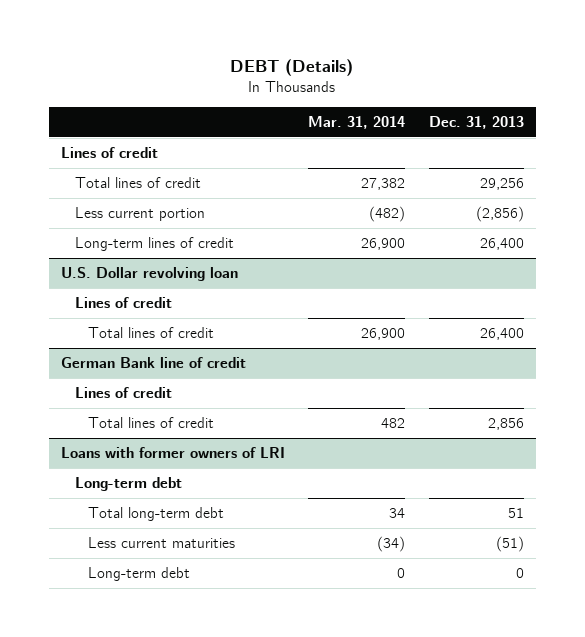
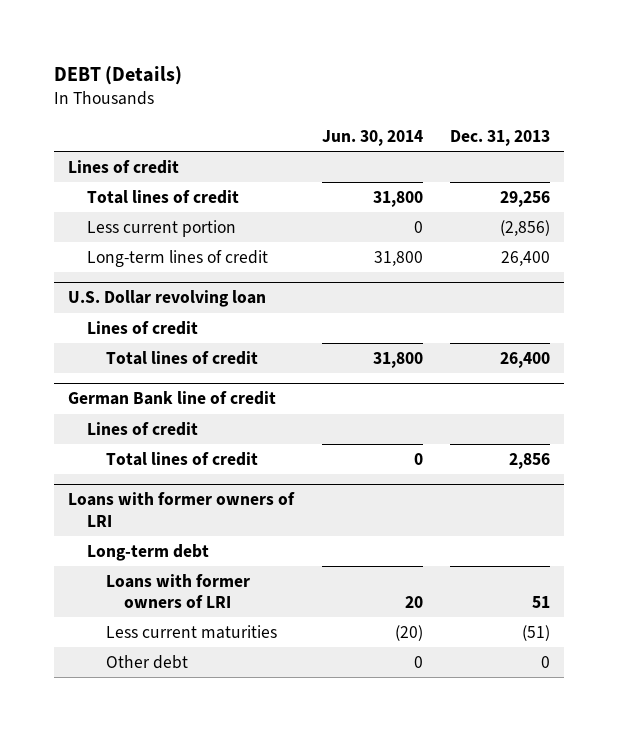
[308,115,406,129] Mar. 31, 2014 -> none
none -> [321,130,423,147] Jun. 30, 2014
[88,507,225,522] Total long-term debt -> [105,573,250,609] Loans with former owners of LRI
[88,567,191,582] Long-term debt -> [105,654,188,669] Other debt

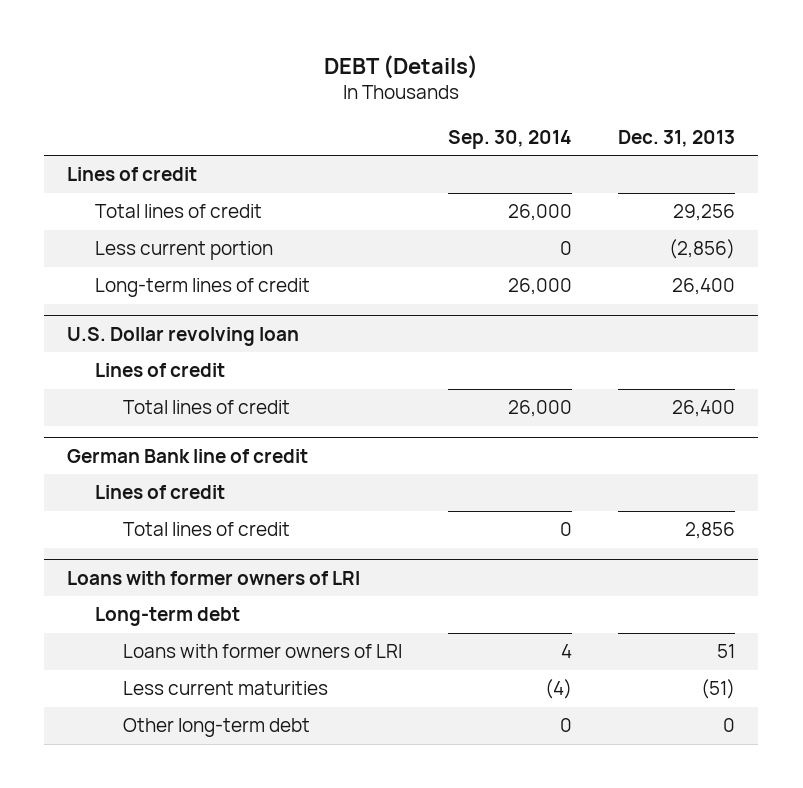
[321,130,423,147] Jun. 30, 2014 -> none
none -> [448,129,573,149] Sep. 30, 2014
[105,654,188,669] Other debt -> [122,718,310,738] Other long-term debt

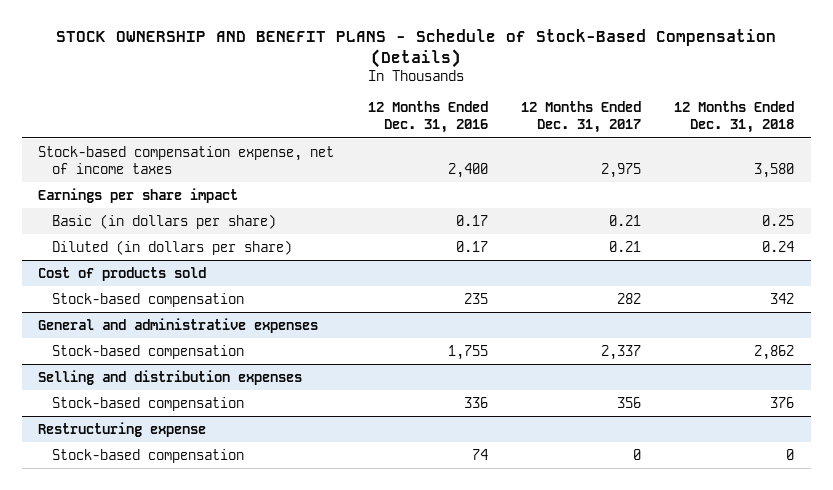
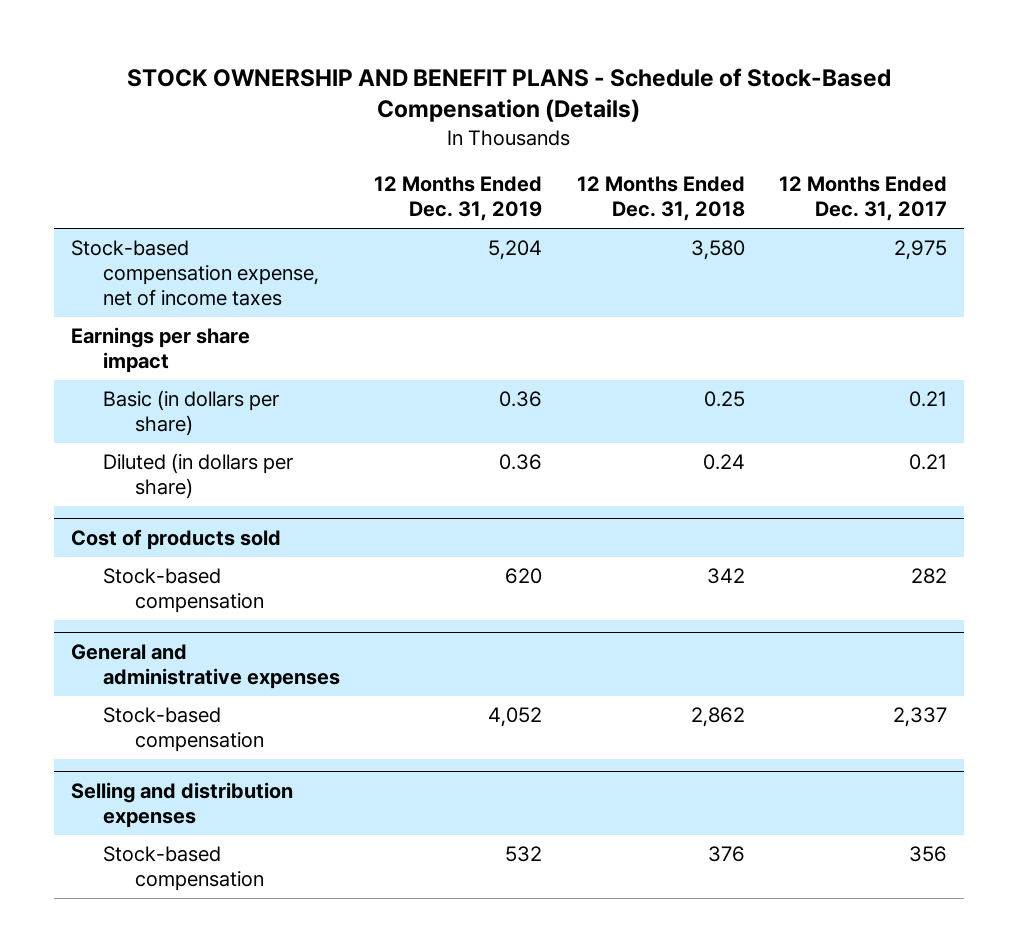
[367,101,488,134] 12 Months Ended Dec. 31, 2016 -> none
none -> [374,176,543,222] 12 Months Ended Dec. 31, 2019
[38,421,207,437] Restructuring expense -> none
[51,448,244,463] Stock-based compensation -> none

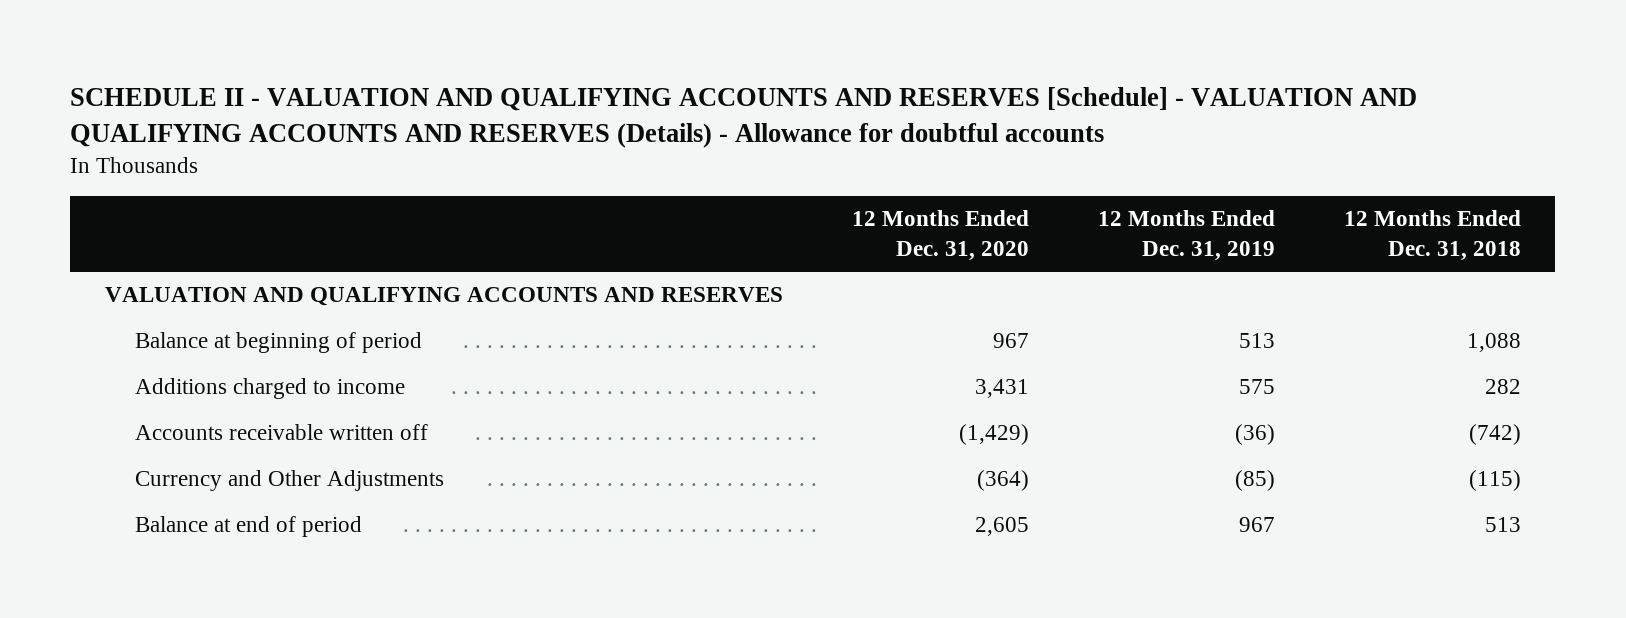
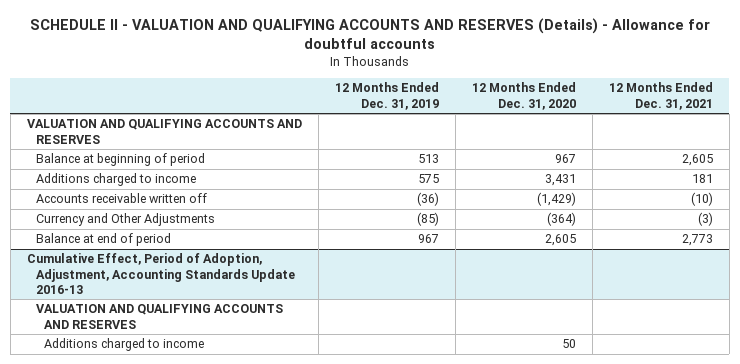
[70,86,1418,148] SCHEDULE II - VALUATION AND QUALIFYING ACCOUNTS AND RESERVES [Schedule] - VALUATION AND QUALIFYING ACCOUNTS AND RESERVES (Details) - Allowance for doubtful accounts -> [29,17,710,49] SCHEDULE II - VALUATION AND QUALIFYING ACCOUNTS AND RESERVES (Details) - Allowance for doubtful accounts
[1343,210,1521,261] 12 Months Ended Dec. 31, 2018 -> none
none -> [608,82,713,110] 12 Months Ended Dec. 31, 2021
none -> [26,253,295,295] Cumulative Effect, Period of Adoption, Adjustment, Accounting Standards Update 2016-13
none -> [35,304,283,329] VALUATION AND QUALIFYING ACCOUNTS AND RESERVES
none -> [44,338,205,352] Additions charged to income

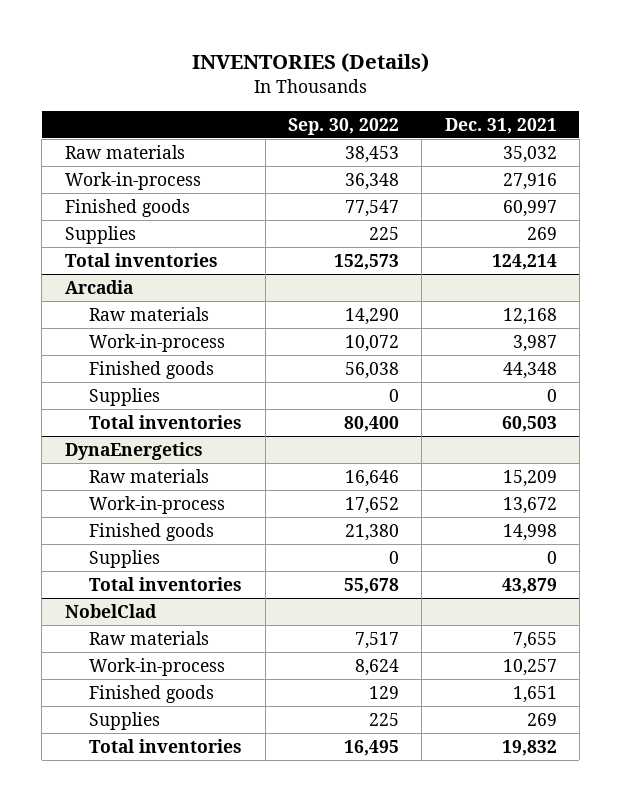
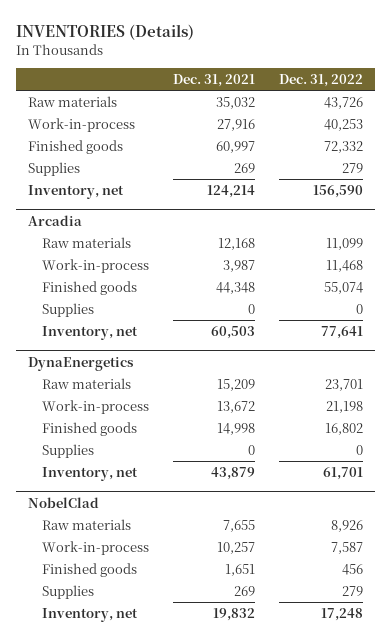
[288,117,400,135] Sep. 30, 2022 -> none
none -> [278,73,363,87] Dec. 31, 2022
[64,252,218,267] Total inventories -> [28,184,125,199] Inventory, net
[89,414,243,429] Total inventories -> [41,325,138,340] Inventory, net
[89,576,243,591] Total inventories -> [41,466,138,481] Inventory, net
[89,738,243,753] Total inventories -> [41,607,138,622] Inventory, net

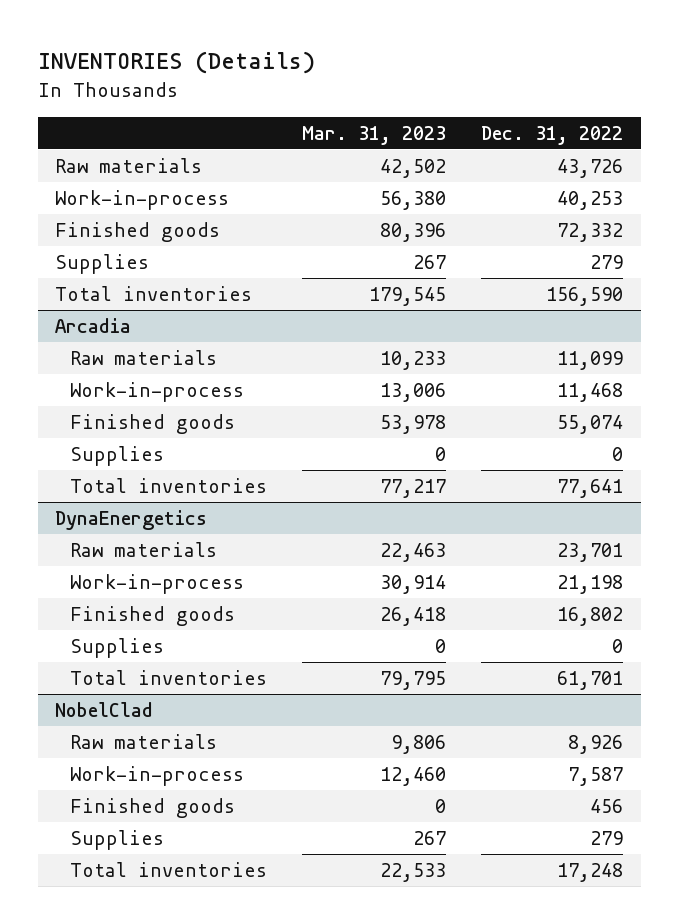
[172,73,255,87] Dec. 31, 2021 -> none
none -> [302,125,447,145] Mar. 31, 2023
[28,184,125,199] Inventory, net -> [55,285,253,301] Total inventories
[41,325,138,340] Inventory, net -> [70,477,268,493] Total inventories
[41,466,138,481] Inventory, net -> [70,669,268,685] Total inventories
[41,607,138,622] Inventory, net -> [70,861,268,877] Total inventories

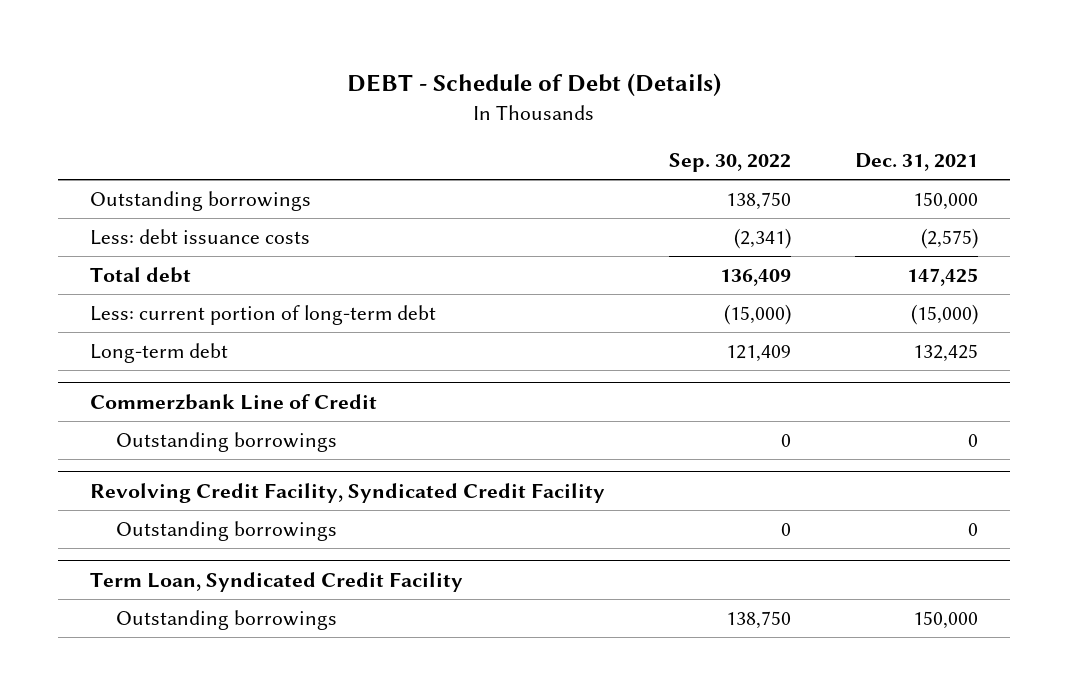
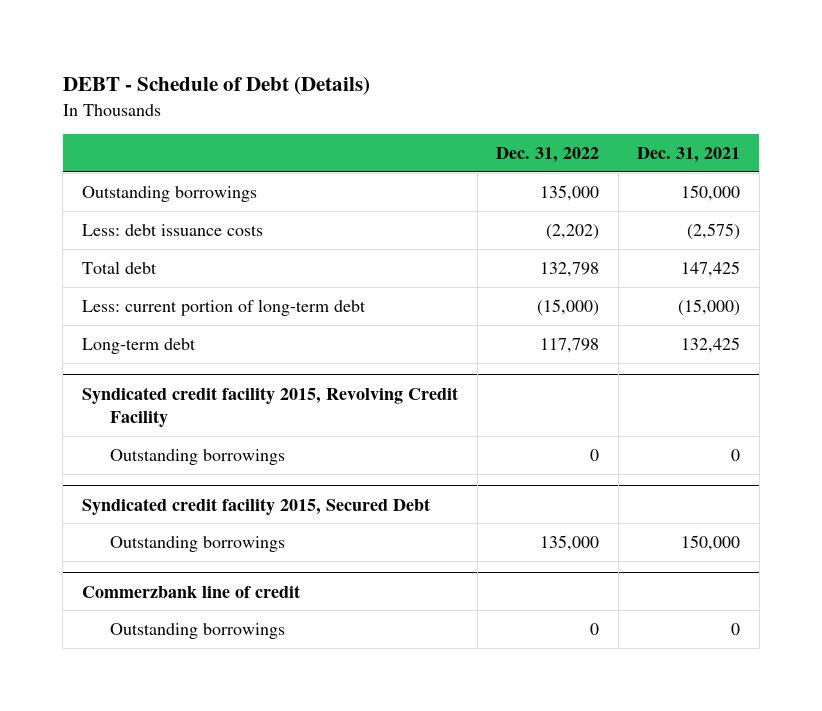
[668,153,791,173] Sep. 30, 2022 -> none
none -> [496,146,600,163] Dec. 31, 2022
[89,393,377,410] Commerzbank Line of Credit -> none
[116,431,338,452] Outstanding borrowings -> none
[89,482,605,503] Revolving Credit Facility, Syndicated Credit Facility -> [81,386,458,427] Syndicated credit facility 2015, Revolving Credit Facility
[89,571,463,592] Term Loan, Syndicated Credit Facility -> none
none -> [81,497,430,515] Syndicated credit facility 2015, Secured Debt
none -> [81,584,300,598] Commerzbank line of credit
none -> [109,622,285,639] Outstanding borrowings

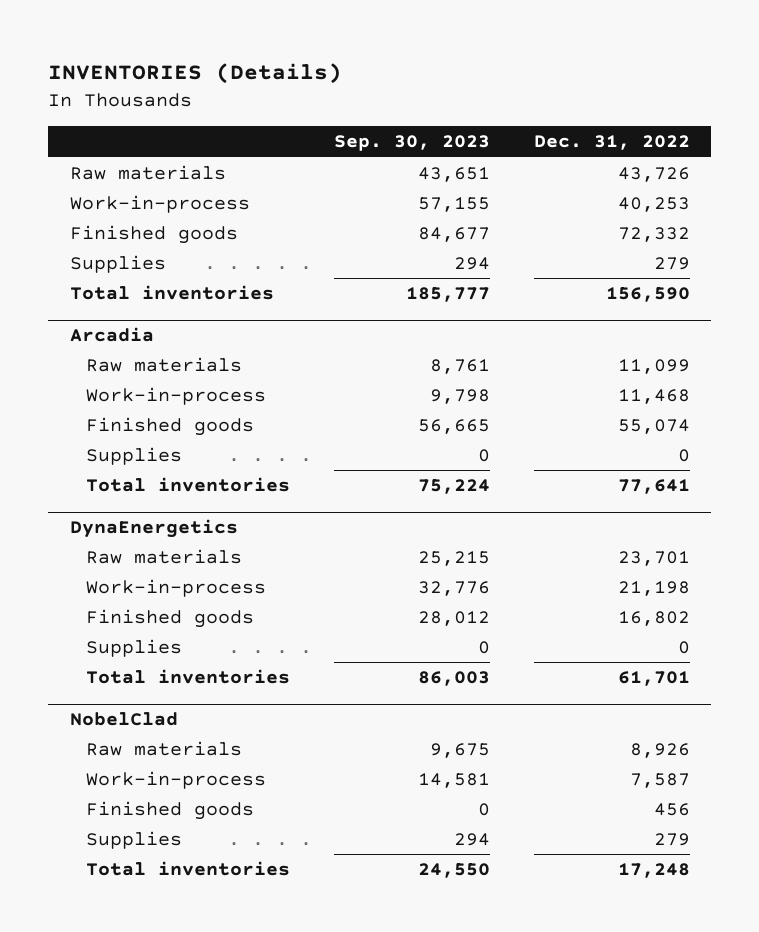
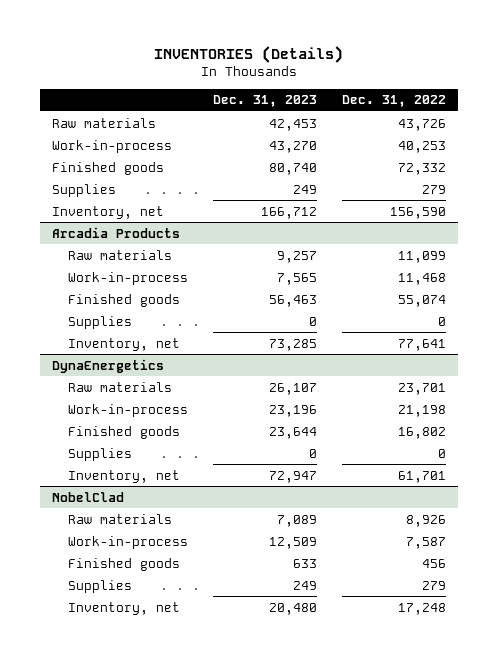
[334,135,491,152] Sep. 30, 2023 -> none
none -> [212,95,317,108] Dec. 31, 2023
[69,285,274,301] Total inventories -> [52,205,165,219] Inventory, net
[69,327,154,343] Arcadia -> [52,226,181,238] Arcadia Products
[86,477,291,493] Total inventories -> [67,337,180,351] Inventory, net
[86,669,291,685] Total inventories -> [67,469,180,483] Inventory, net
[86,861,291,877] Total inventories -> [67,601,180,615] Inventory, net

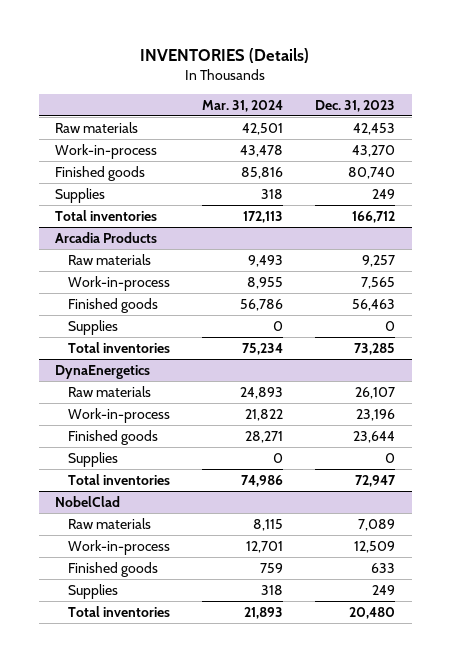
[341,95,446,108] Dec. 31, 2022 -> none
none -> [201,99,283,112] Mar. 31, 2024
[52,205,165,219] Inventory, net -> [54,209,157,221] Total inventories
[67,337,180,351] Inventory, net -> [67,341,170,353] Total inventories
[67,469,180,483] Inventory, net -> [67,473,170,485] Total inventories
[67,601,180,615] Inventory, net -> [67,605,170,617] Total inventories

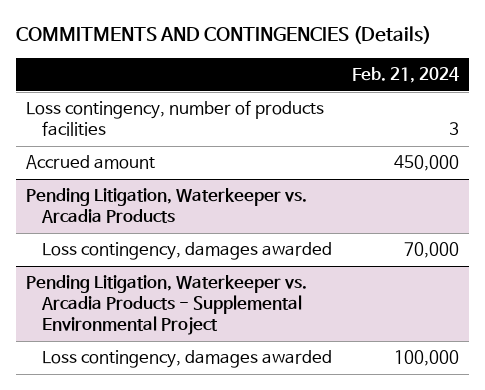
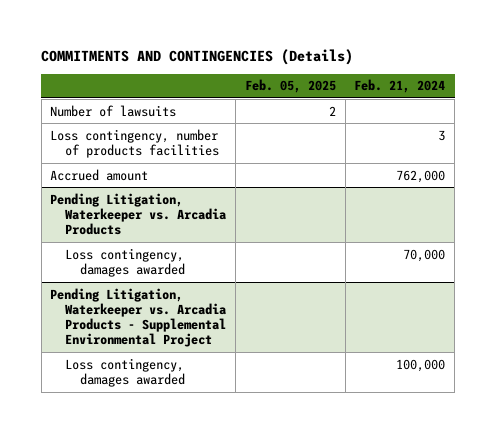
none -> [244,79,336,94] Feb. 05, 2025
none -> [50,104,177,117] Number of lawsuits
[394,155,460,172] 450,000 -> [396,169,446,183] 762,000

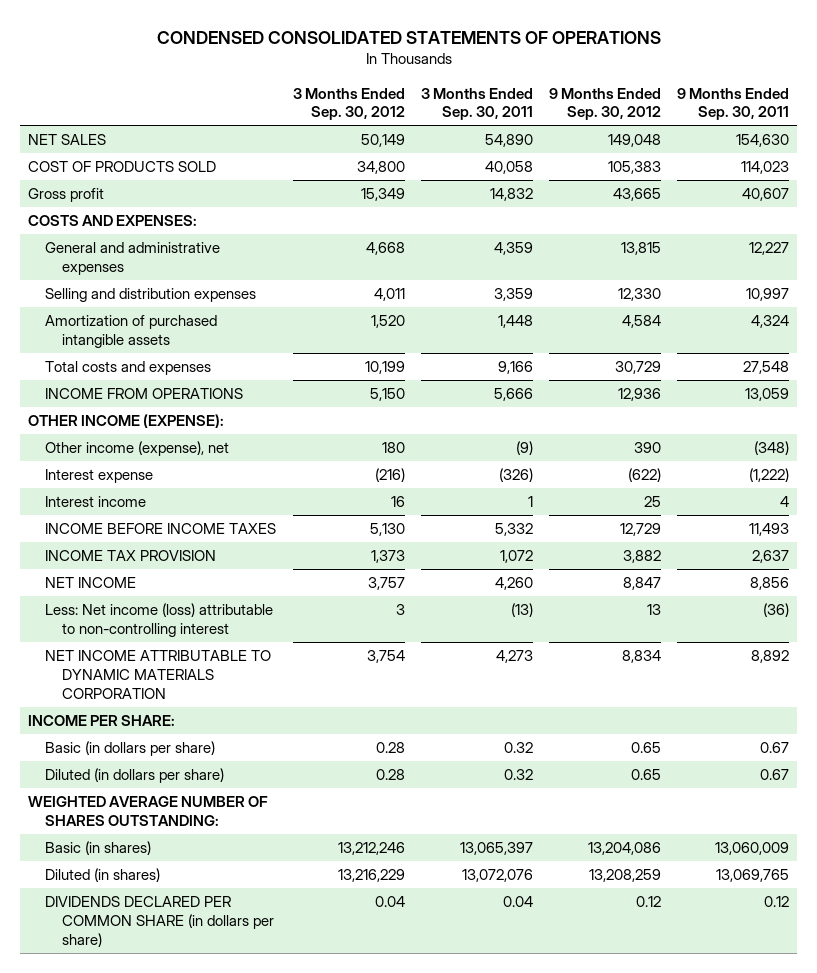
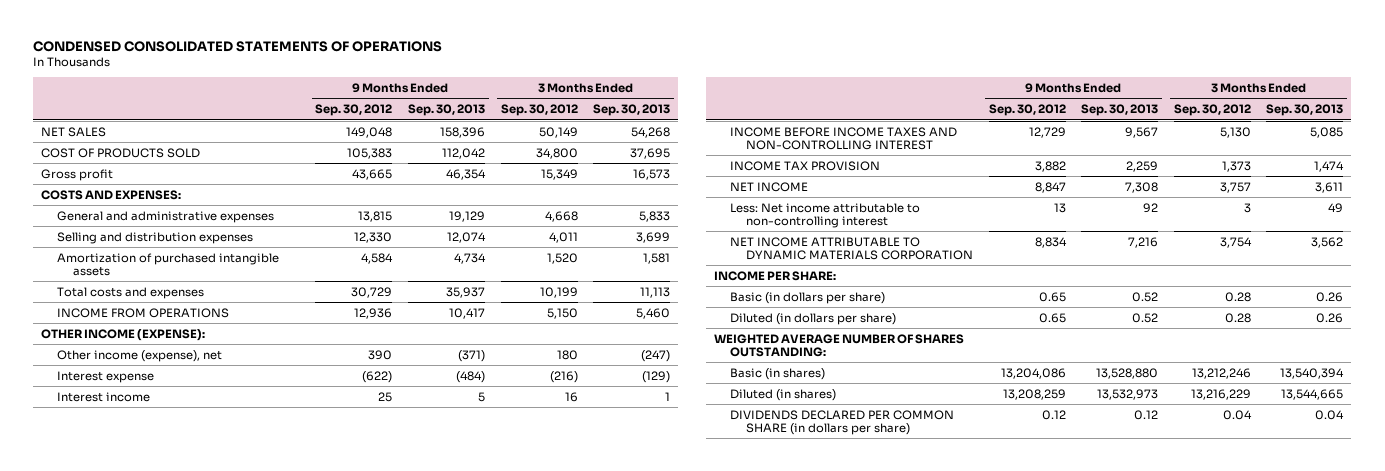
[420,87,533,121] 3 Months Ended Sep. 30, 2011 -> none
[676,87,789,121] 9 Months Ended Sep. 30, 2011 -> none
none -> [408,104,486,117] Sep. 30, 2013
none -> [593,104,671,117] Sep. 30, 2013
[45,522,277,534] INCOME BEFORE INCOME TAXES -> [730,126,958,150] INCOME BEFORE INCOME TAXES AND NON-CONTROLLING INTEREST
[45,602,274,637] Less: Net income (loss) attributable to non-controlling interest -> [730,202,921,228] Less: Net income attributable to non-controlling interest

